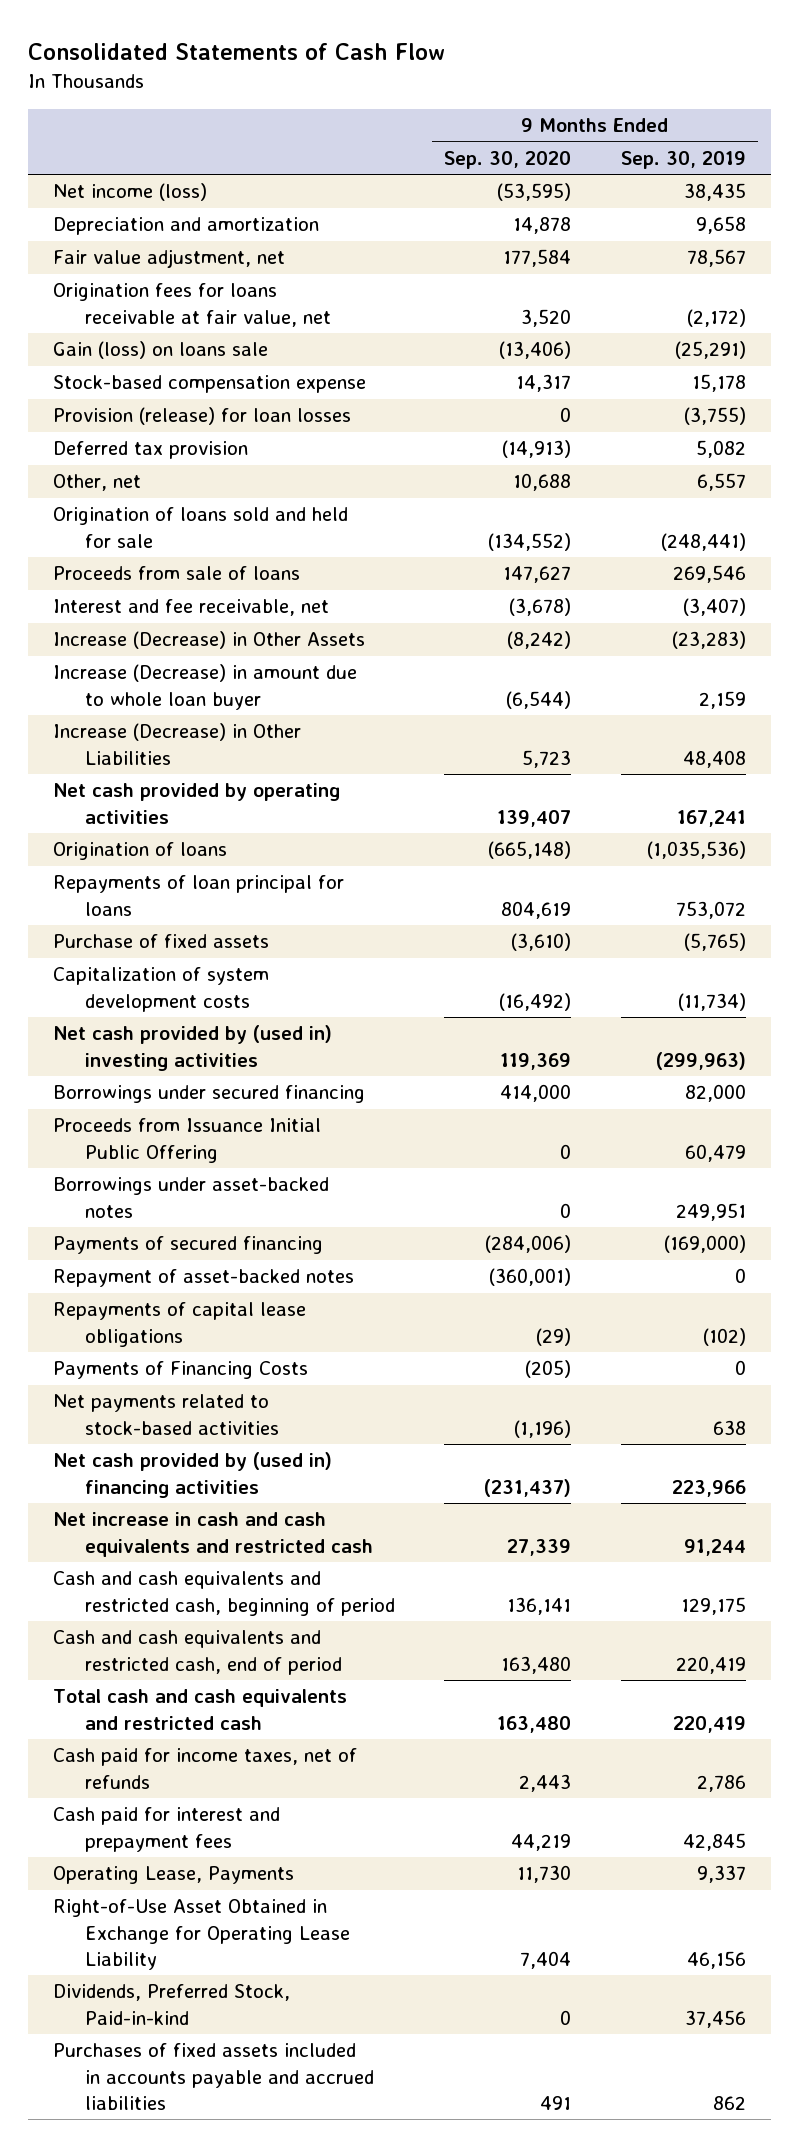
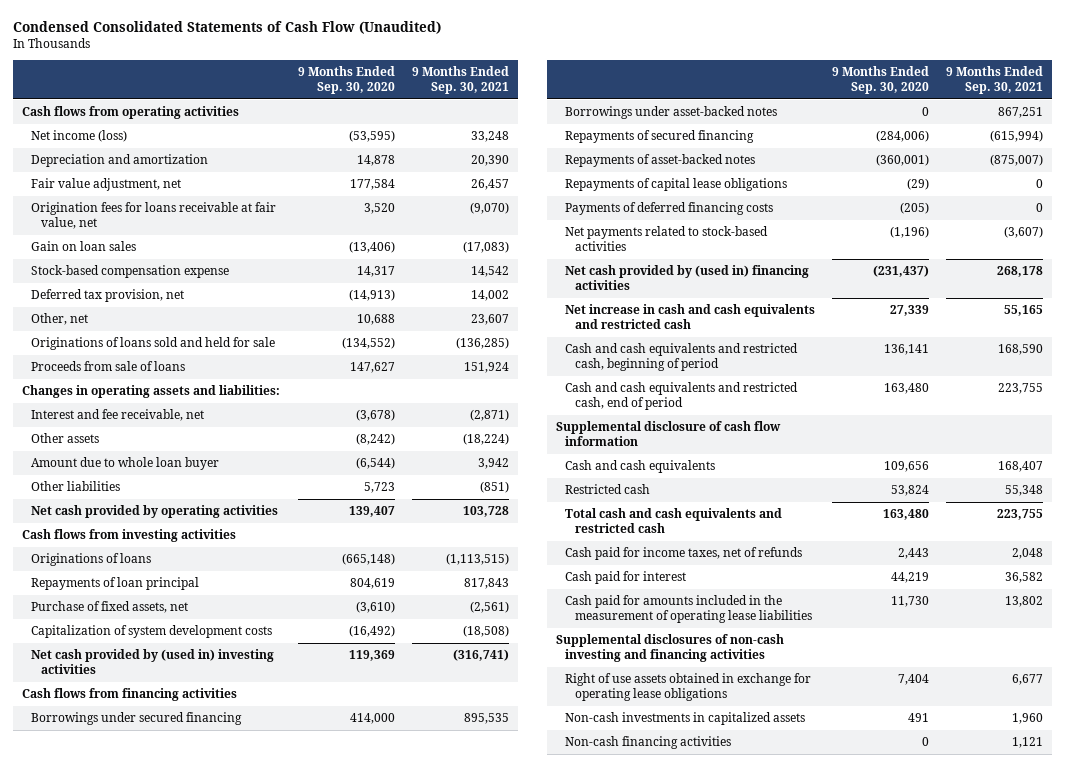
[28,43,446,61] Consolidated Statements of Cash Flow -> [13,20,442,34] Condensed Consolidated Statements of Cash Flow (Unaudited)
[621,150,747,169] Sep. 30, 2019 -> none
none -> [412,65,510,95] 9 Months Ended Sep. 30, 2021
none -> [21,106,239,120] Cash flows from operating activities
[53,341,269,360] Gain (loss) on loans sale -> [31,241,137,252] Gain on loan sales
[53,407,352,426] Provision (release) for loan losses -> none
[53,441,249,460] Deferred tax provision -> [31,289,185,303] Deferred tax provision, net
[53,507,349,548] Origination of loans sold and held for sale -> [31,337,276,351] Originations of loans sold and held for sale
none -> [21,385,280,399] Changes in operating assets and liabilities:
[53,631,366,650] Increase (Decrease) in Other Assets -> [31,433,100,444] Other assets
[53,664,358,710] Increase (Decrease) in amount due to whole loan buyer -> [31,457,220,471] Amount due to whole loan buyer
[53,723,302,765] Increase (Decrease) in Other Liabilities -> [31,481,121,492] Other liabilities
none -> [21,529,236,543] Cash flows from investing activities
[53,842,228,861] Origination of loans -> [31,553,152,567] Originations of loans
[53,875,345,916] Repayments of loan principal for loans -> [31,577,200,591] Repayments of loan principal
[53,934,270,949] Purchase of fixed assets -> [31,601,189,614] Purchase of fixed assets, net
none -> [21,688,237,702] Cash flows from financing activities
[53,1118,322,1163] Proceeds from Issuance Initial Public Offering -> none
[53,1236,324,1255] Payments of secured financing -> [565,130,755,144] Repayments of secured financing
[53,1269,355,1288] Repayment of asset-backed notes -> [565,154,756,168] Repayments of asset-backed notes
[53,1361,309,1380] Payments of Financing Costs -> [565,202,774,216] Payments of deferred financing costs
none -> [555,421,781,447] Supplemental disclosure of cash flow information
none -> [565,460,716,474] Cash and cash equivalents
none -> [565,484,651,495] Restricted cash
[53,1984,291,2025] Dividends, Preferred Stock, Paid-in-kind -> none
[53,1807,281,1852] Cash paid for interest and prepayment fees -> [565,571,687,585] Cash paid for interest
[53,1866,295,1885] Operating Lease, Payments -> [565,595,812,624] Cash paid for amounts included in the measurement of operating lease liabilities
none -> [555,634,784,663] Supplemental disclosures of non-cash investing and financing activities
[53,1899,350,1971] Right-of-Use Asset Obtained in Exchange for Operating Lease Liability -> [565,673,812,702] Right of use assets obtained in exchange for operating lease obligations
[53,2043,374,2111] Purchases of fixed assets included in accounts payable and accrued liabilities -> [565,712,806,726] Non-cash investments in capitalized assets
none -> [565,736,732,750] Non-cash financing activities

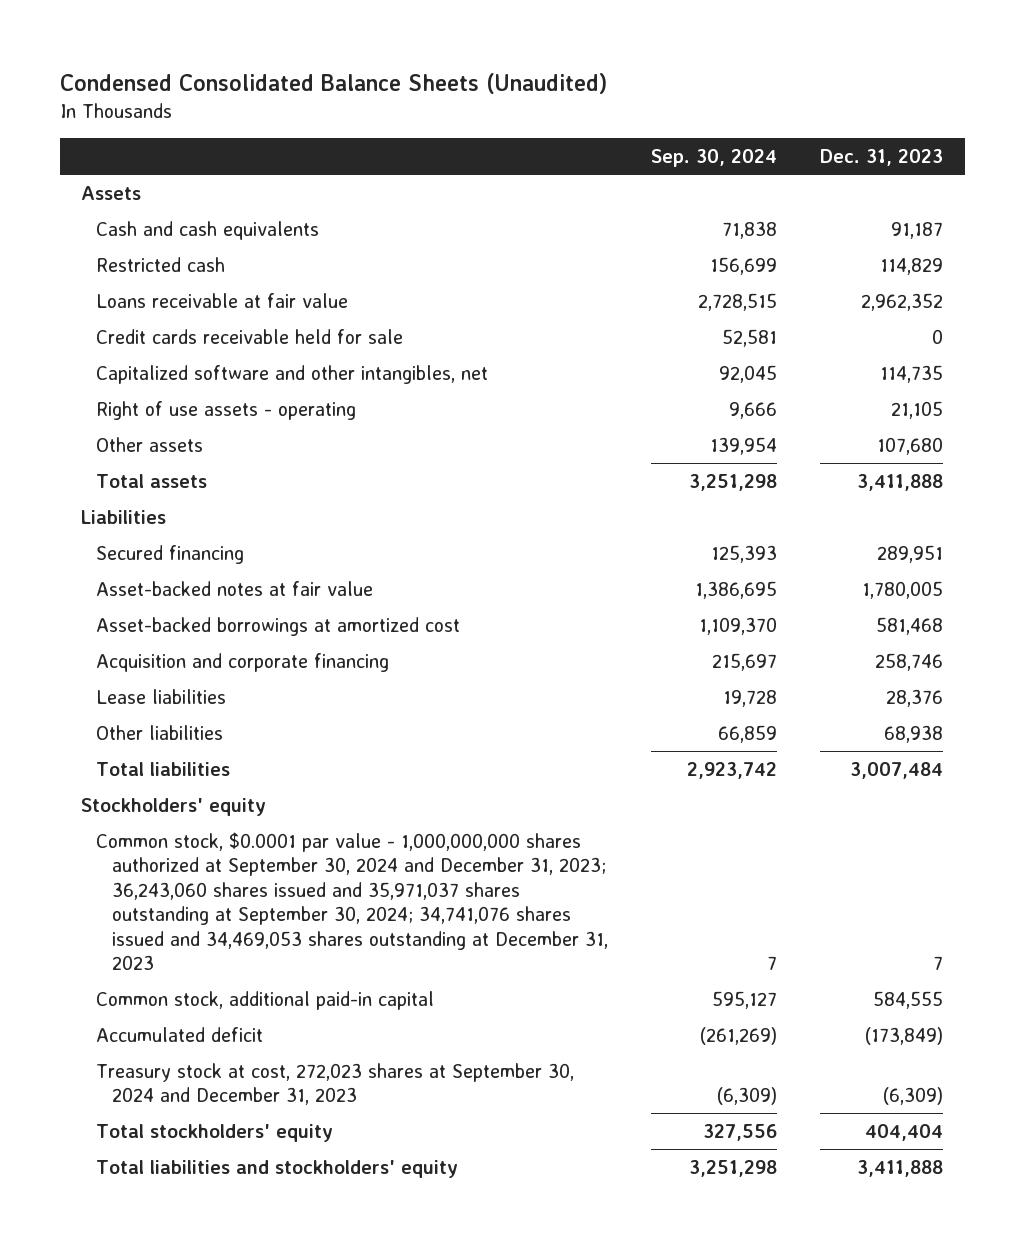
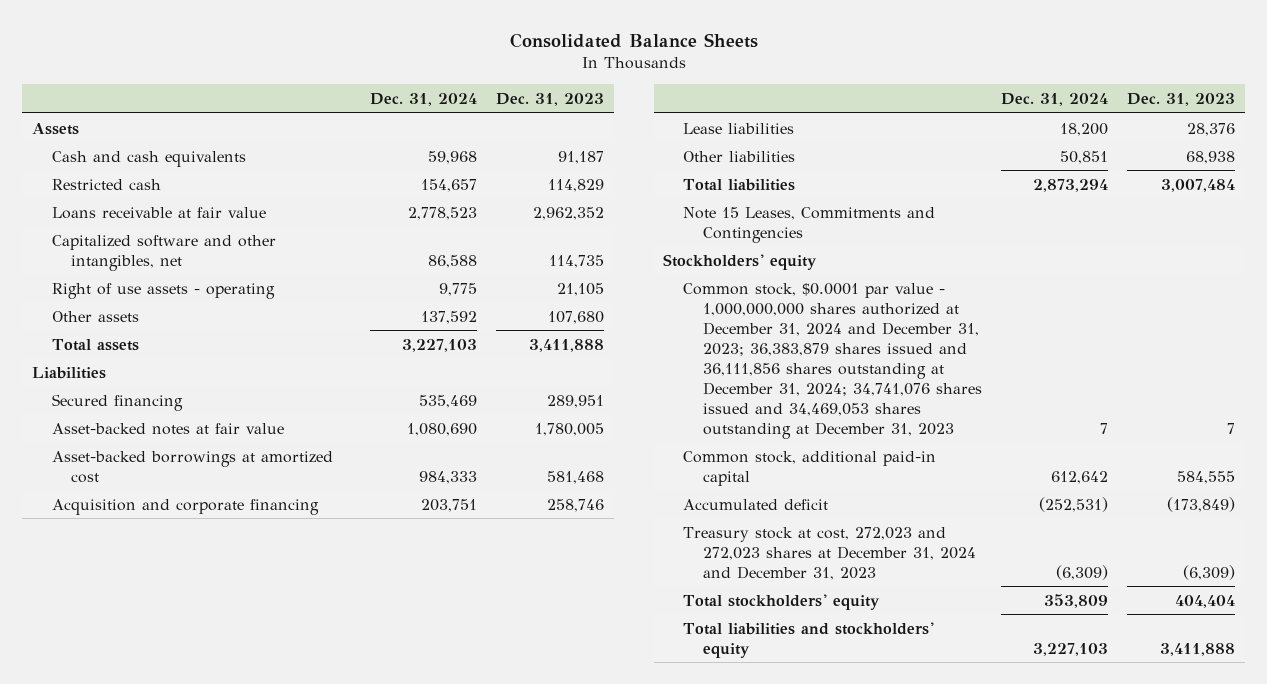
[59,72,607,94] Condensed Consolidated Balance Sheets (Unaudited) -> [509,32,758,48] Consolidated Balance Sheets
[650,149,777,168] Sep. 30, 2024 -> none
none -> [369,93,477,107] Dec. 31, 2024
[96,328,404,344] Credit cards receivable held for sale -> none
none -> [683,206,936,243] Note 15 Leases, Commitments and Contingencies
[96,831,608,971] Common stock, $0.0001 par value - 1,000,000,000 shares authorized at September 30, 2024 and December 31, 2023; 36,243,060 shares issued and 35,971,037 shares outstanding at September 30, 2024; 34,741,076 shares issued and 34,469,053 shares outstanding at December 31, 2023 -> [683,282,982,439] Common stock, $0.0001 par value - 1,000,000,000 shares authorized at December 31, 2024 and December 31, 2023; 36,383,879 shares issued and 36,111,856 shares outstanding at December 31, 2024; 34,741,076 shares issued and 34,469,053 shares outstanding at December 31, 2023
[96,1062,575,1106] Treasury stock at cost, 272,023 shares at September 30, 2024 and December 31, 2023 -> [683,526,976,580] Treasury stock at cost, 272,023 and 272,023 shares at December 31, 2024 and December 31, 2023

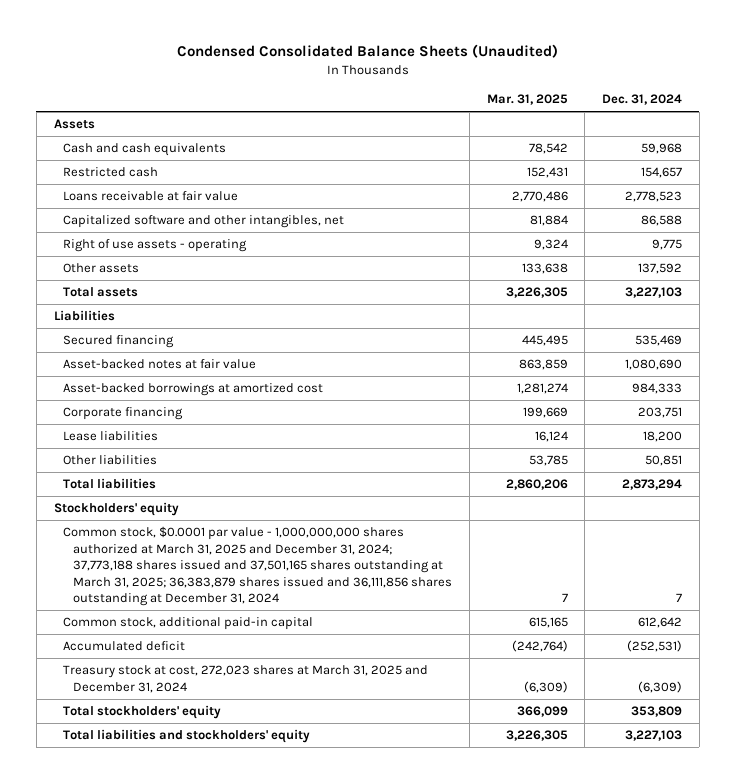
[509,32,758,48] Consolidated Balance Sheets -> [176,44,558,59] Condensed Consolidated Balance Sheets (Unaudited)
[496,93,605,107] Dec. 31, 2023 -> none
none -> [486,93,568,105] Mar. 31, 2025
[51,498,319,515] Acquisition and corporate financing -> [63,407,184,421] Corporate financing
[683,206,936,243] Note 15 Leases, Commitments and Contingencies -> none
[683,282,982,439] Common stock, $0.0001 par value - 1,000,000,000 shares authorized at December 31, 2024 and December 31, 2023; 36,383,879 shares issued and 36,111,856 shares outstanding at December 31, 2024; 34,741,076 shares issued and 34,469,053 shares outstanding at December 31, 2023 -> [63,526,453,606] Common stock, $0.0001 par value - 1,000,000,000 shares authorized at March 31, 2025 and December 31, 2024; 37,773,188 shares issued and 37,501,165 shares outstanding at March 31, 2025; 36,383,879 shares issued and 36,111,856 shares outstanding at December 31, 2024
[683,526,976,580] Treasury stock at cost, 272,023 and 272,023 shares at December 31, 2024 and December 31, 2023 -> [63,665,429,693] Treasury stock at cost, 272,023 shares at March 31, 2025 and December 31, 2024

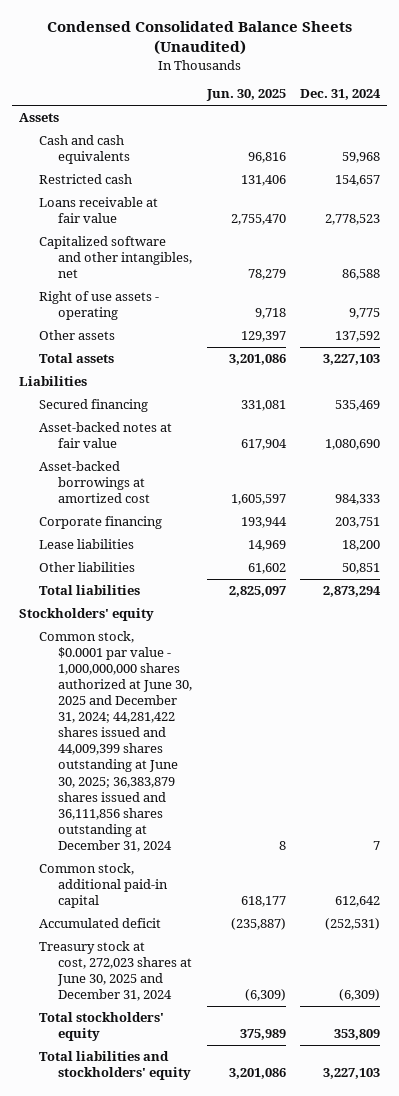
[486,93,568,105] Mar. 31, 2025 -> none
none -> [205,89,286,102] Jun. 30, 2025
[63,526,453,606] Common stock, $0.0001 par value - 1,000,000,000 shares authorized at March 31, 2025 and December 31, 2024; 37,773,188 shares issued and 37,501,165 shares outstanding at March 31, 2025; 36,383,879 shares issued and 36,111,856 shares outstanding at December 31, 2024 -> [38,631,193,852] Common stock, $0.0001 par value - 1,000,000,000 shares authorized at June 30, 2025 and December 31, 2024; 44,281,422 shares issued and 44,009,399 shares outstanding at June 30, 2025; 36,383,879 shares issued and 36,111,856 shares outstanding at December 31, 2024
[63,665,429,693] Treasury stock at cost, 272,023 shares at March 31, 2025 and December 31, 2024 -> [38,941,193,1002] Treasury stock at cost, 272,023 shares at June 30, 2025 and December 31, 2024

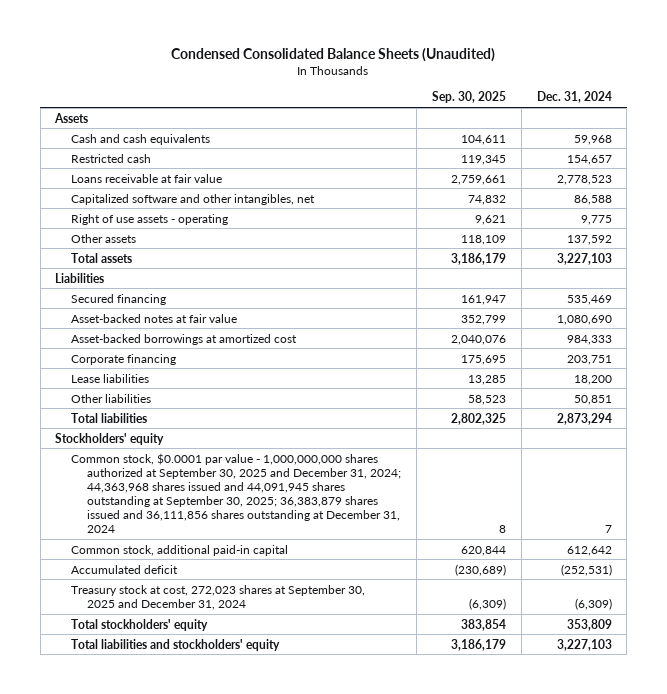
[205,89,286,102] Jun. 30, 2025 -> none
none -> [431,91,506,104] Sep. 30, 2025
[38,631,193,852] Common stock, $0.0001 par value - 1,000,000,000 shares authorized at June 30, 2025 and December 31, 2024; 44,281,422 shares issued and 44,009,399 shares outstanding at June 30, 2025; 36,383,879 shares issued and 36,111,856 shares outstanding at December 31, 2024 -> [71,452,402,534] Common stock, $0.0001 par value - 1,000,000,000 shares authorized at September 30, 2025 and December 31, 2024; 44,363,968 shares issued and 44,091,945 shares outstanding at September 30, 2025; 36,383,879 shares issued and 36,111,856 shares outstanding at December 31, 2024
[38,941,193,1002] Treasury stock at cost, 272,023 shares at June 30, 2025 and December 31, 2024 -> [71,584,366,610] Treasury stock at cost, 272,023 shares at September 30, 2025 and December 31, 2024

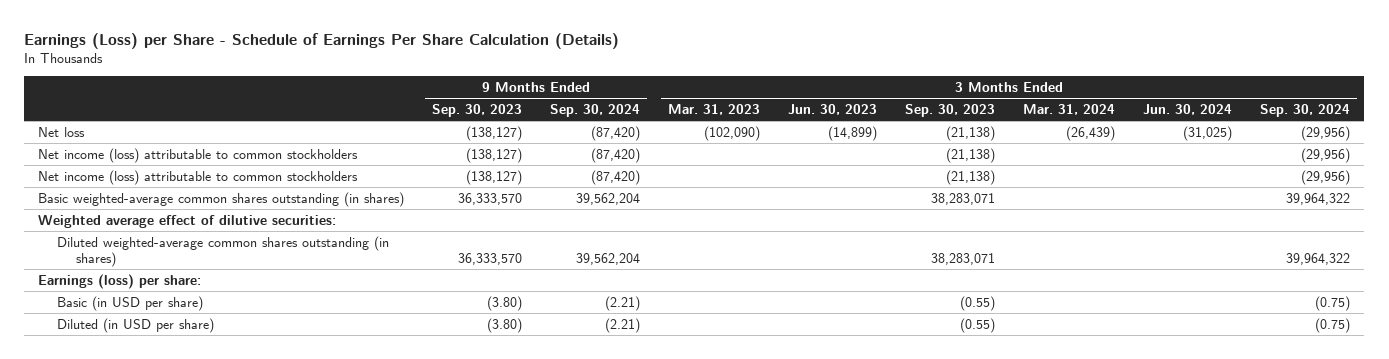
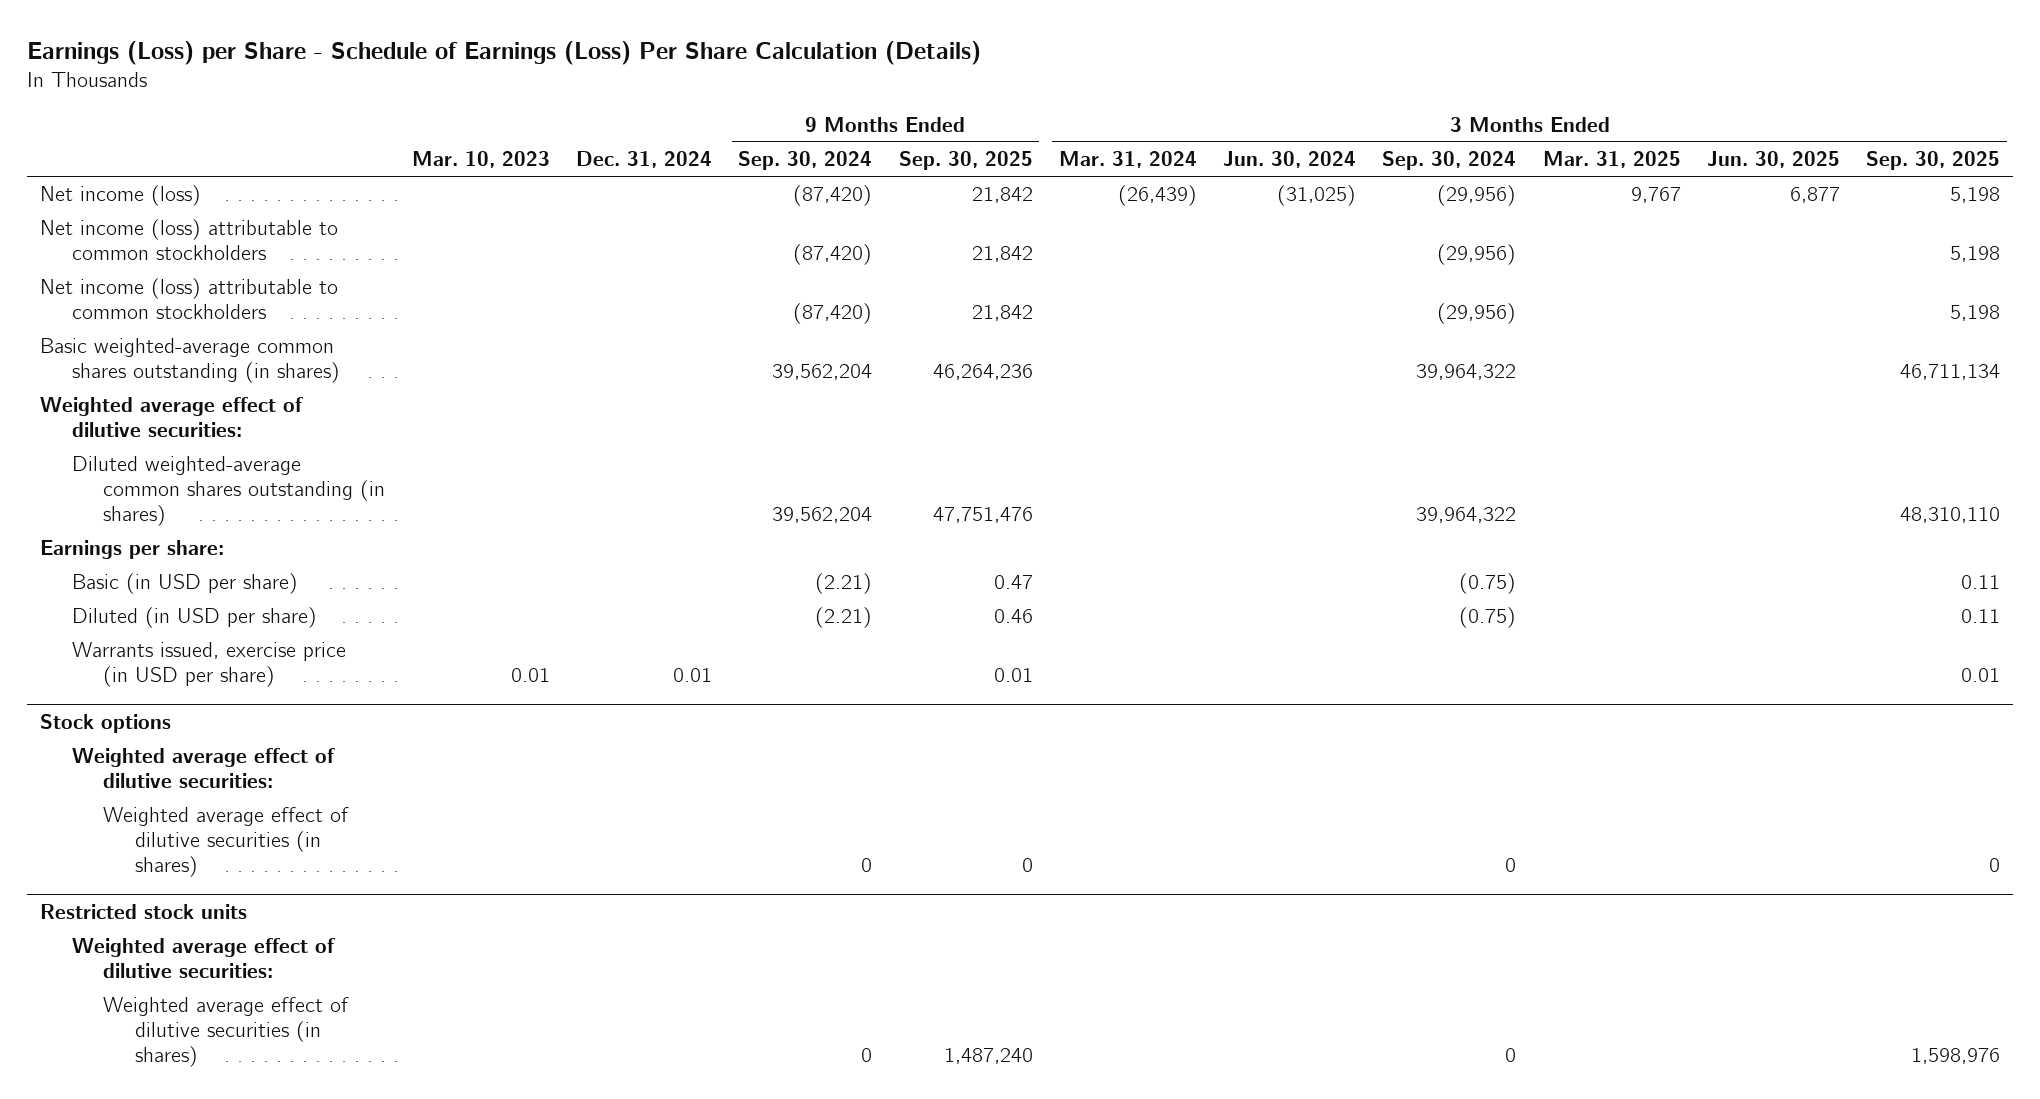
[24,33,620,50] Earnings (Loss) per Share - Schedule of Earnings Per Share Calculation (Details) -> [26,40,981,65] Earnings (Loss) per Share - Schedule of Earnings (Loss) Per Share Calculation (Details)
[432,103,523,117] Sep. 30, 2023 -> none
[668,103,761,115] Mar. 31, 2023 -> none
[788,103,878,115] Jun. 30, 2023 -> none
[905,103,996,117] Sep. 30, 2023 -> none
none -> [411,151,550,169] Mar. 10, 2023
none -> [576,151,713,169] Dec. 31, 2024
none -> [898,151,1033,171] Sep. 30, 2025
none -> [1542,151,1681,169] Mar. 31, 2025
none -> [1706,151,1840,169] Jun. 30, 2025
none -> [1866,151,2001,171] Sep. 30, 2025
[38,126,86,137] Net loss -> [40,185,202,207] Net income (loss)
[38,273,202,289] Earnings (loss) per share: -> [40,540,225,560] Earnings per share:
none -> [71,642,346,687] Warrants issued, exercise price (in USD per share)
none -> [40,713,172,733] Stock options
none -> [71,748,335,788] Weighted average effect of dilutive securities:
none -> [103,807,350,877] Weighted average effect of dilutive securities (in shares)
none -> [40,903,248,919] Restricted stock units
none -> [71,938,335,978] Weighted average effect of dilutive securities:
none -> [103,997,350,1067] Weighted average effect of dilutive securities (in shares)

